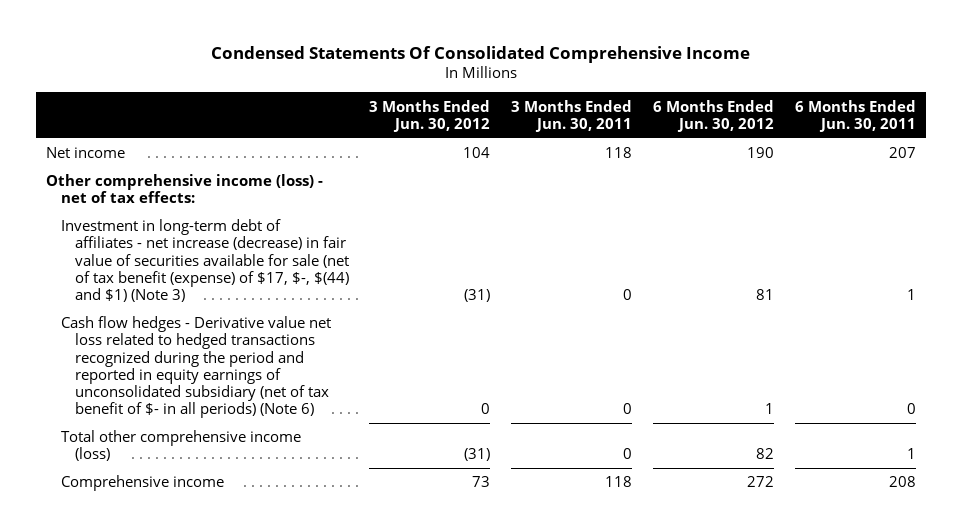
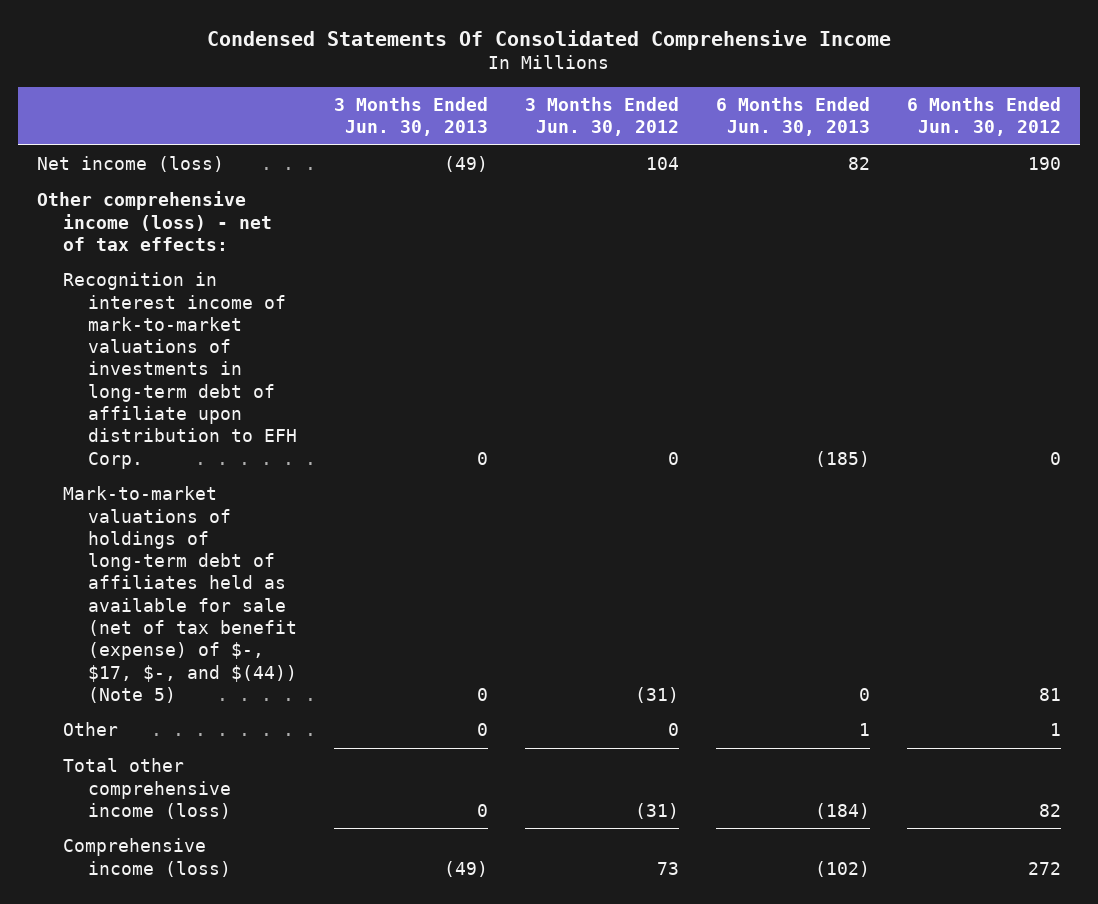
[511,99,633,132] 3 Months Ended Jun. 30, 2011 -> none
[794,99,916,132] 6 Months Ended Jun. 30, 2011 -> none
none -> [334,97,489,137] 3 Months Ended Jun. 30, 2013
none -> [716,97,871,137] 6 Months Ended Jun. 30, 2013
[46,147,126,159] Net income -> [36,156,224,173] Net income (loss)
none -> [62,272,298,469] Recognition in interest income of mark-to-market valuations of investments in long-term debt of affiliate upon distribution to EFH Corp.
[60,219,349,303] Investment in long-term debt of affiliates - net increase (decrease) in fair value of securities available for sale (net of tax benefit (expense) of $17, $-, $(44) and $1) (Note 3) -> [62,486,298,703] Mark-to-market valuations of holdings of long-term debt of affiliates held as available for sale (net of tax benefit (expense) of $-, $17, $-, and $(44)) (Note 5)
[60,316,331,419] Cash flow hedges - Derivative value net loss related to hedged transactions recognized during the period and reported in equity earnings of unconsolidated subsidiary (net of tax benefit of $- in all periods) (Note 6) -> [62,722,118,737] Other
[60,475,224,492] Comprehensive income -> [62,838,232,877] Comprehensive income (loss)

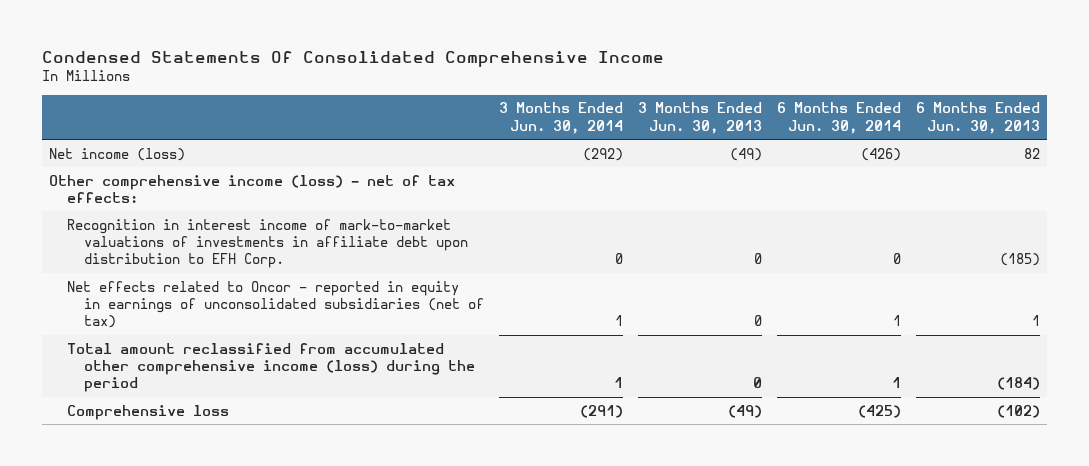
[525,97,680,137] 3 Months Ended Jun. 30, 2012 -> none
[907,97,1062,137] 6 Months Ended Jun. 30, 2012 -> none
none -> [499,102,624,134] 3 Months Ended Jun. 30, 2014
none -> [776,102,901,134] 6 Months Ended Jun. 30, 2014
[62,486,298,703] Mark-to-market valuations of holdings of long-term debt of affiliates held as available for sale (net of tax benefit (expense) of $-, $17, $-, and $(44)) (Note 5) -> none
[62,722,118,737] Other -> none
[62,272,298,469] Recognition in interest income of mark-to-market valuations of investments in long-term debt of affiliate upon distribution to EFH Corp. -> [66,218,469,269] Recognition in interest income of mark-to-market valuations of investments in affiliate debt upon distribution to EFH Corp.
none -> [66,280,485,329] Net effects related to Oncor - reported in equity in earnings of unconsolidated subsidiaries (net of tax)
[62,758,232,819] Total other comprehensive income (loss) -> [66,342,476,393] Total amount reclassified from accumulated other comprehensive income (loss) during the period
[62,838,232,877] Comprehensive income (loss) -> [66,404,229,420] Comprehensive loss

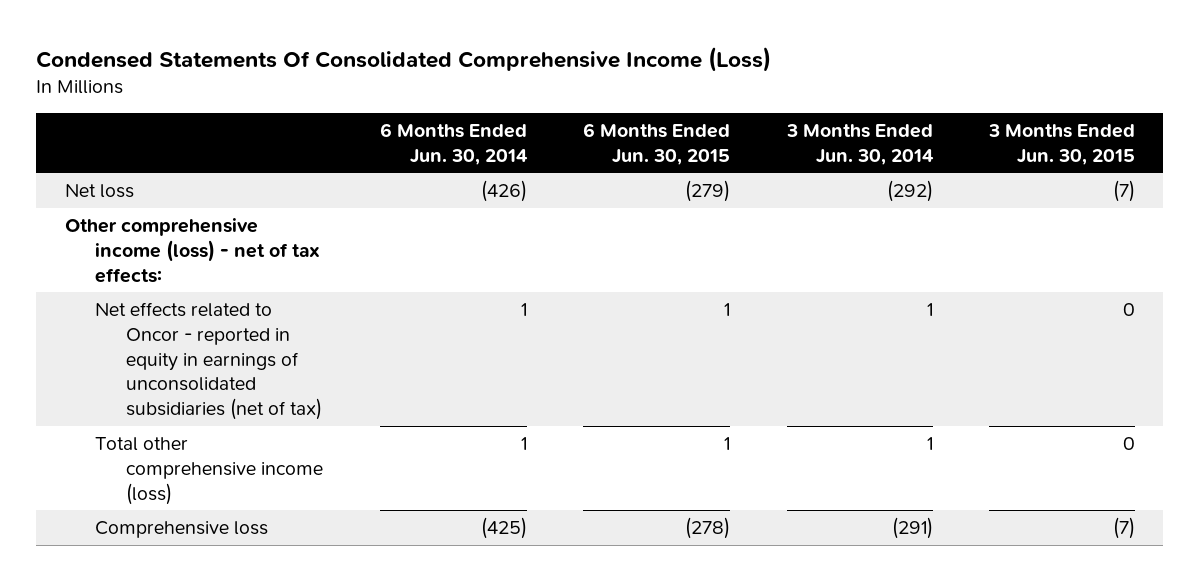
[41,50,664,67] Condensed Statements Of Consolidated Comprehensive Income -> [36,46,772,72] Condensed Statements Of Consolidated Comprehensive Income (Loss)
[638,102,763,134] 3 Months Ended Jun. 30, 2013 -> none
[915,102,1040,134] 6 Months Ended Jun. 30, 2013 -> none
none -> [583,122,731,165] 6 Months Ended Jun. 30, 2015
none -> [988,123,1136,165] 3 Months Ended Jun. 30, 2015
[49,147,186,161] Net income (loss) -> [64,184,134,199] Net loss
[66,218,469,269] Recognition in interest income of mark-to-market valuations of investments in affiliate debt upon distribution to EFH Corp. -> none
[66,342,476,393] Total amount reclassified from accumulated other comprehensive income (loss) during the period -> [95,437,324,505] Total other comprehensive income (loss)

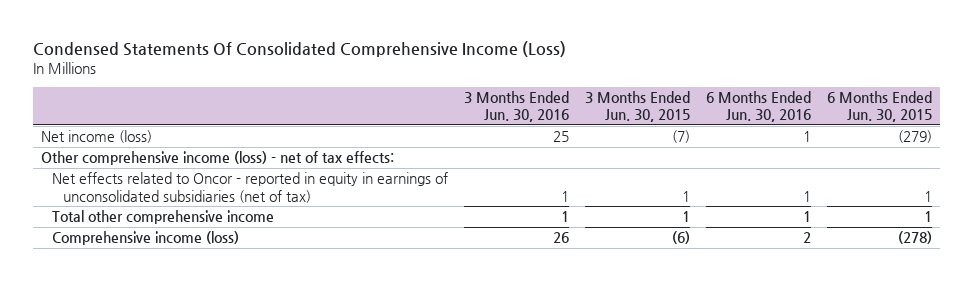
[379,122,528,165] 6 Months Ended Jun. 30, 2014 -> none
[785,123,934,165] 3 Months Ended Jun. 30, 2014 -> none
none -> [463,91,569,123] 3 Months Ended Jun. 30, 2016
none -> [705,91,811,123] 6 Months Ended Jun. 30, 2016
[64,184,134,199] Net loss -> [41,130,153,144] Net income (loss)
[1123,303,1136,317] 0 -> [681,190,690,202] 1
[95,437,324,505] Total other comprehensive income (loss) -> [51,210,274,225] Total other comprehensive income
[1123,437,1136,451] 0 -> [681,211,690,223] 1
[95,521,269,539] Comprehensive loss -> [51,231,239,246] Comprehensive income (loss)
[1113,517,1136,540] (7) -> [671,231,690,245] (6)

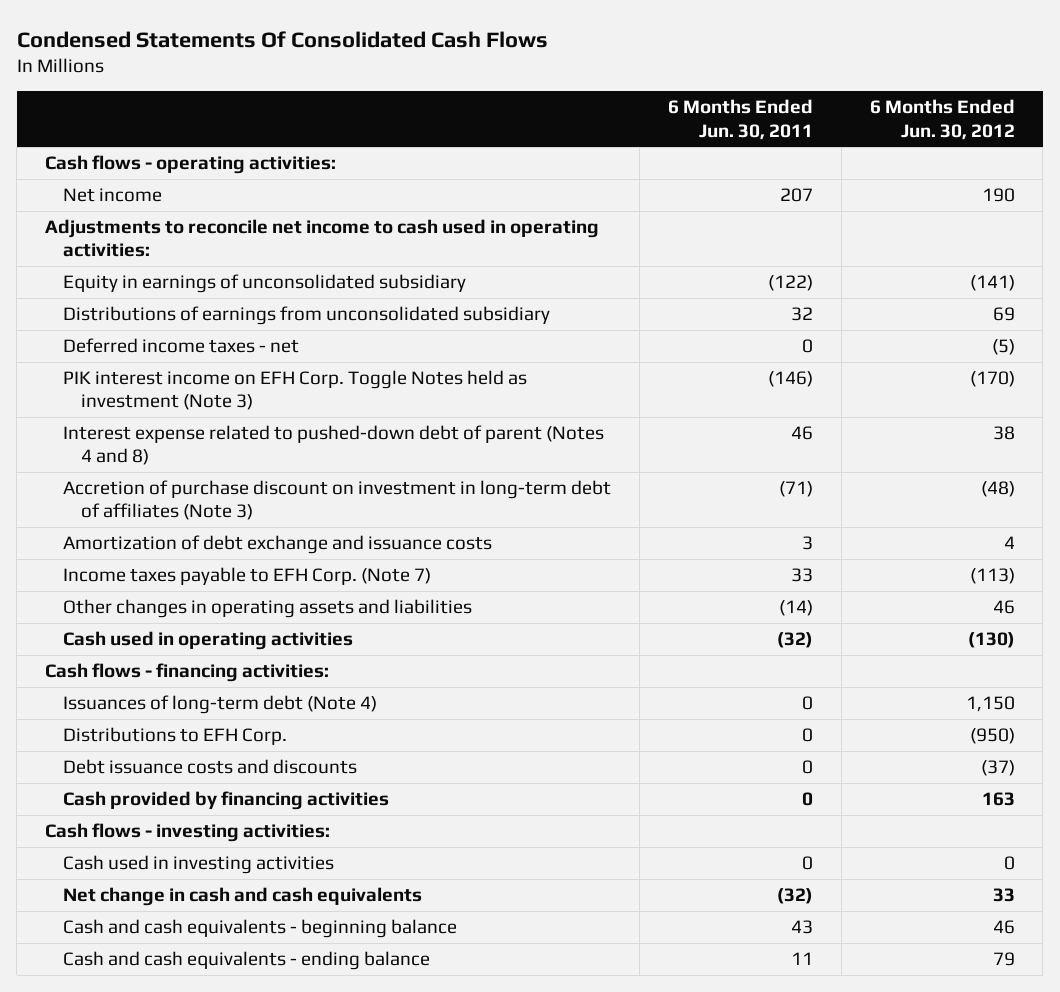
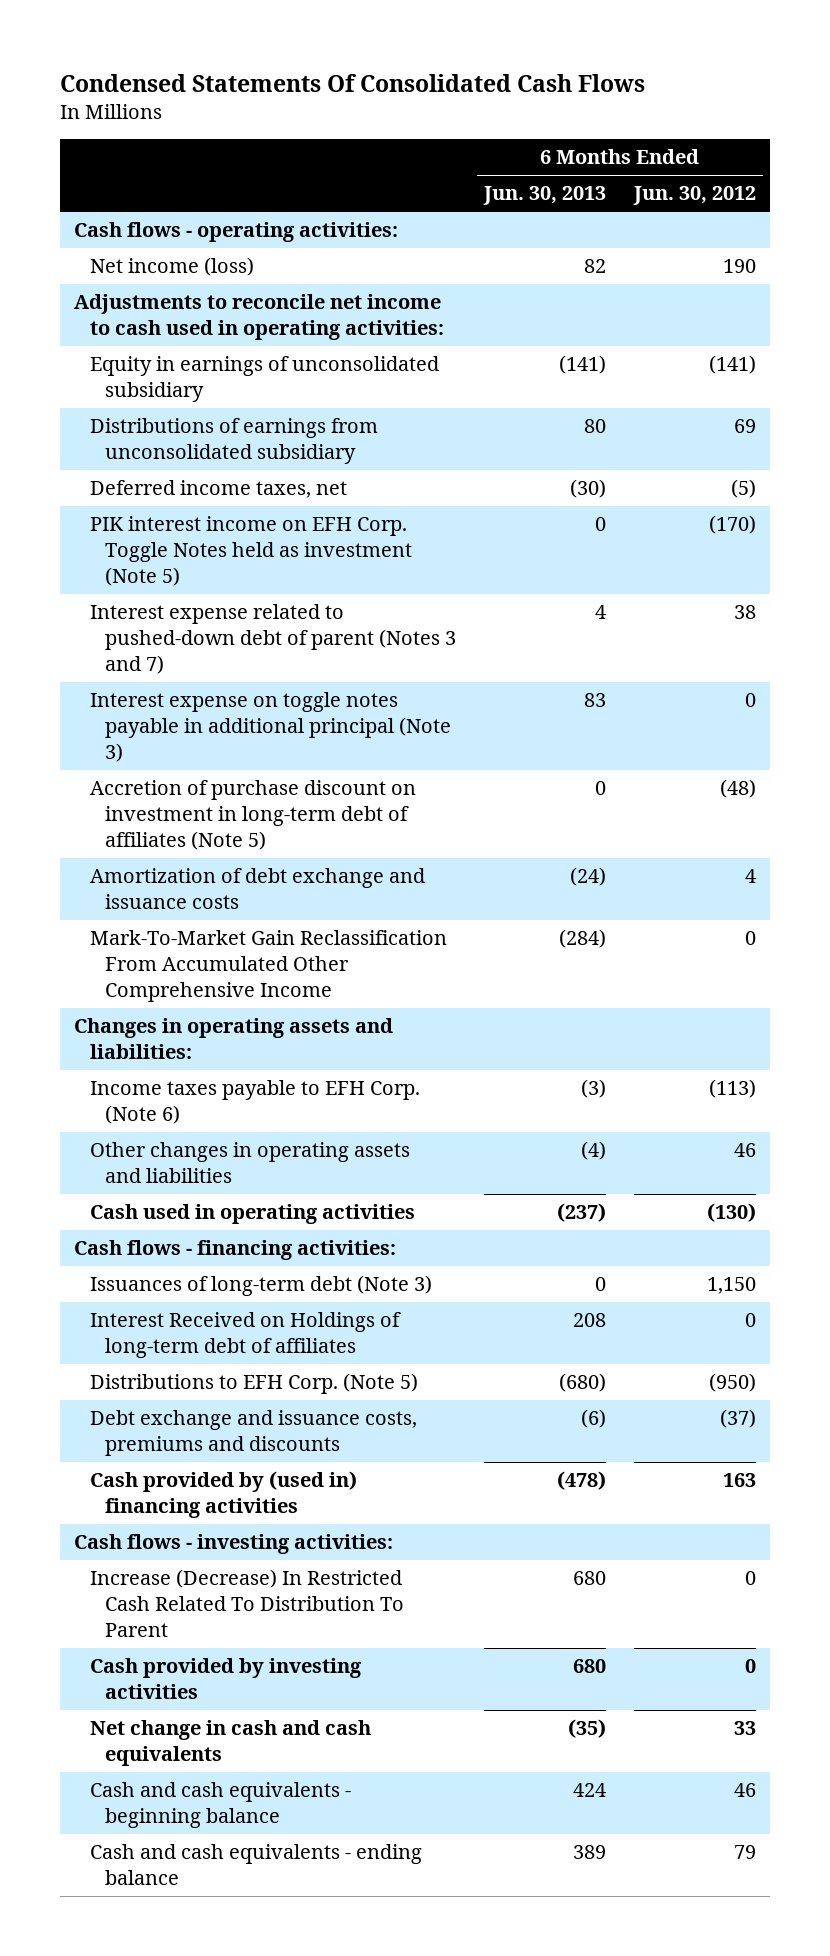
[667,99,813,140] 6 Months Ended Jun. 30, 2011 -> none
none -> [483,186,607,206] Jun. 30, 2013
[63,187,163,202] Net income -> [89,257,254,277] Net income (loss)
[63,337,300,353] Deferred income taxes - net -> [89,480,347,499] Deferred income taxes, net
[63,369,528,411] PIK interest income on EFH Corp. Toggle Notes held as investment (Note 3) -> [89,516,413,587] PIK interest income on EFH Corp. Toggle Notes held as investment (Note 5)
[63,424,605,466] Interest expense related to pushed-down debt of parent (Notes 4 and 8) -> [89,604,457,675] Interest expense related to pushed-down debt of parent (Notes 3 and 7)
none -> [89,692,452,763] Interest expense on toggle notes payable in additional principal (Note 3)
[63,479,612,521] Accretion of purchase discount on investment in long-term debt of affiliates (Note 3) -> [89,780,416,851] Accretion of purchase discount on investment in long-term debt of affiliates (Note 5)
none -> [89,930,447,1003] Mark-To-Market Gain Reclassification From Accumulated Other Comprehensive Income
none -> [74,1018,394,1060] Changes in operating assets and liabilities:
[63,566,432,585] Income taxes payable to EFH Corp. (Note 7) -> [89,1080,420,1125] Income taxes payable to EFH Corp. (Note 6)
[63,694,378,714] Issuances of long-term debt (Note 4) -> [89,1275,432,1297] Issuances of long-term debt (Note 3)
none -> [89,1312,401,1359] Interest Received on Holdings of long-term debt of affiliates
[63,726,288,745] Distributions to EFH Corp. -> [89,1373,418,1395] Distributions to EFH Corp. (Note 5)
[63,758,358,774] Debt issuance costs and discounts -> [89,1410,417,1457] Debt exchange and issuance costs, premiums and discounts
[63,790,390,810] Cash provided by financing activities -> [89,1471,357,1519] Cash provided by (used in) financing activities
none -> [89,1569,405,1638] Increase (Decrease) In Restricted Cash Related To Distribution To Parent
[63,854,335,874] Cash used in investing activities -> [89,1658,362,1700] Cash provided by investing activities

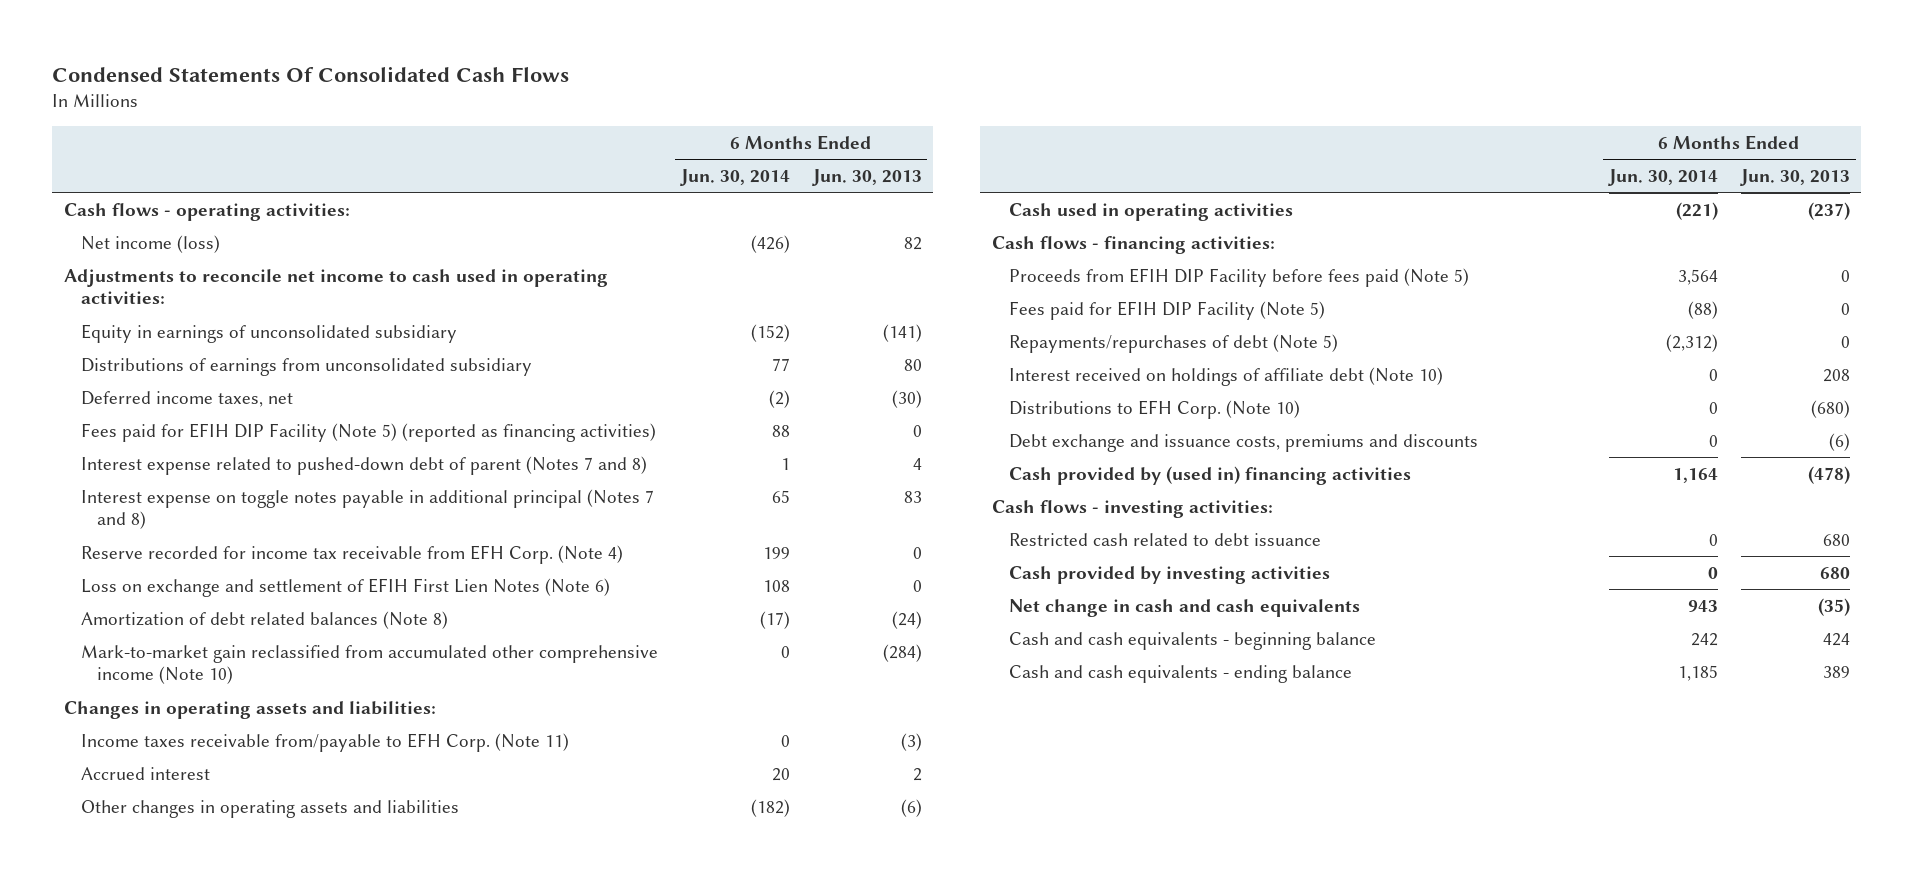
[632,186,756,206] Jun. 30, 2012 -> none
none -> [679,168,790,186] Jun. 30, 2014
[89,516,413,587] PIK interest income on EFH Corp. Toggle Notes held as investment (Note 5) -> none
[89,780,416,851] Accretion of purchase discount on investment in long-term debt of affiliates (Note 5) -> none
none -> [80,422,656,442] Fees paid for EFIH DIP Facility (Note 5) (reported as financing activities)
[89,604,457,675] Interest expense related to pushed-down debt of parent (Notes 3 and 7) -> [80,455,647,475] Interest expense related to pushed-down debt of parent (Notes 7 and 8)
[89,692,452,763] Interest expense on toggle notes payable in additional principal (Note 3) -> [80,488,654,530] Interest expense on toggle notes payable in additional principal (Notes 7 and 8)
none -> [80,544,623,564] Reserve recorded for income tax receivable from EFH Corp. (Note 4)
none -> [80,577,610,597] Loss on exchange and settlement of EFIH First Lien Notes (Note 6)
[89,868,425,910] Amortization of debt exchange and issuance costs -> [80,610,448,629] Amortization of debt related balances (Note 8)
[89,930,447,1003] Mark-To-Market Gain Reclassification From Accumulated Other Comprehensive Income -> [80,644,658,685] Mark-to-market gain reclassified from accumulated other comprehensive income (Note 10)
[89,1080,420,1125] Income taxes payable to EFH Corp. (Note 6) -> [80,732,569,752] Income taxes receivable from/payable to EFH Corp. (Note 11)
none -> [80,766,210,780] Accrued interest
[581,1141,607,1161] (4) -> [900,798,922,817] (6)
[89,1275,432,1297] Issuances of long-term debt (Note 3) -> none
none -> [1008,267,1469,287] Proceeds from EFIH DIP Facility before fees paid (Note 5)
none -> [1008,300,1325,320] Fees paid for EFIH DIP Facility (Note 5)
none -> [1008,333,1338,353] Repayments/repurchases of debt (Note 5)
[89,1312,401,1359] Interest Received on Holdings of long-term debt of affiliates -> [1008,366,1443,386] Interest received on holdings of affiliate debt (Note 10)
[89,1373,418,1395] Distributions to EFH Corp. (Note 5) -> [1008,399,1300,419] Distributions to EFH Corp. (Note 10)
[89,1569,405,1638] Increase (Decrease) In Restricted Cash Related To Distribution To Parent -> none
none -> [1008,532,1321,546] Restricted cash related to debt issuance

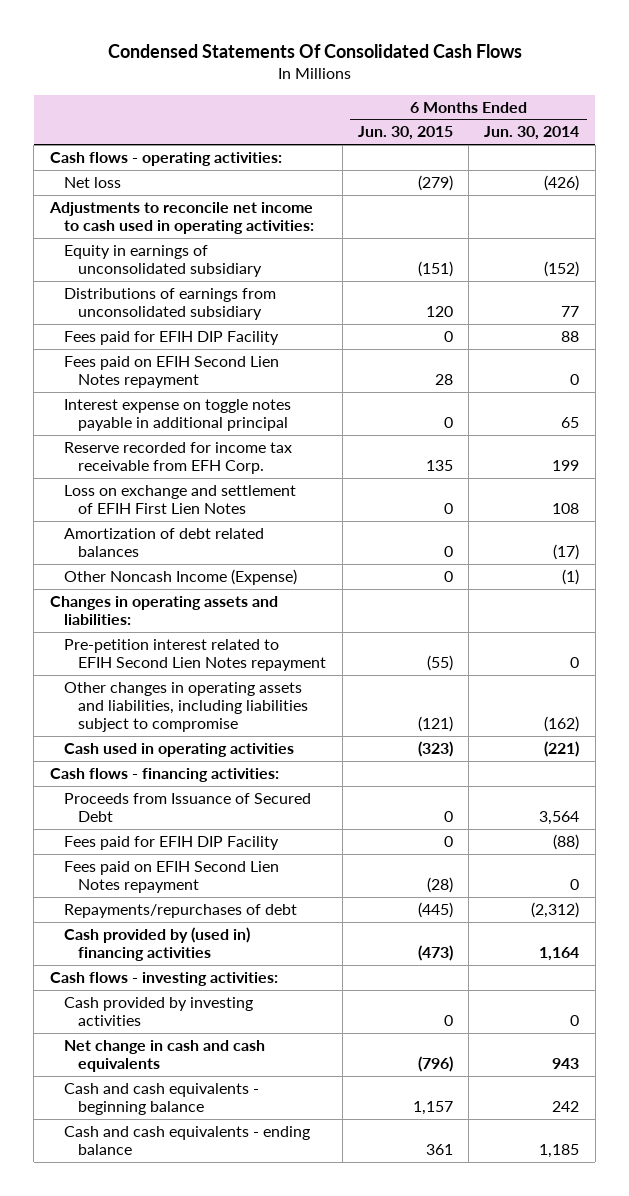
[811,168,922,186] Jun. 30, 2013 -> none
none -> [357,126,453,141] Jun. 30, 2015
[80,234,220,253] Net income (loss) -> [64,176,122,188] Net loss
[80,390,293,407] Deferred income taxes, net -> none
[80,455,647,475] Interest expense related to pushed-down debt of parent (Notes 7 and 8) -> none
[80,644,658,685] Mark-to-market gain reclassified from accumulated other comprehensive income (Note 10) -> none
[80,422,656,442] Fees paid for EFIH DIP Facility (Note 5) (reported as financing activities) -> [64,330,280,345] Fees paid for EFIH DIP Facility
none -> [64,355,280,388] Fees paid on EFIH Second Lien Notes repayment
[80,488,654,530] Interest expense on toggle notes payable in additional principal (Notes 7 and 8) -> [64,398,292,431] Interest expense on toggle notes payable in additional principal
[80,544,623,564] Reserve recorded for income tax receivable from EFH Corp. (Note 4) -> [64,441,293,474] Reserve recorded for income tax receivable from EFH Corp.
[80,577,610,597] Loss on exchange and settlement of EFIH First Lien Notes (Note 6) -> [64,484,297,514] Loss on exchange and settlement of EFIH First Lien Notes
[80,610,448,629] Amortization of debt related balances (Note 8) -> [64,527,265,557] Amortization of debt related balances
none -> [64,568,298,585] Other Noncash Income (Expense)
[80,732,569,752] Income taxes receivable from/payable to EFH Corp. (Note 11) -> none
[80,766,210,780] Accrued interest -> none
none -> [64,638,327,671] Pre-petition interest related to EFIH Second Lien Notes repayment
[80,799,459,818] Other changes in operating assets and liabilities -> [64,681,309,732] Other changes in operating assets and liabilities, including liabilities subject to compromise
[750,798,790,817] (182) -> [544,715,580,732] (162)
[1008,366,1443,386] Interest received on holdings of affiliate debt (Note 10) -> none
[1008,399,1300,419] Distributions to EFH Corp. (Note 10) -> none
[1008,433,1478,452] Debt exchange and issuance costs, premiums and discounts -> none
[1008,267,1469,287] Proceeds from EFIH DIP Facility before fees paid (Note 5) -> [64,792,312,822] Proceeds from Issuance of Secured Debt
[1008,300,1325,320] Fees paid for EFIH DIP Facility (Note 5) -> [64,835,280,850] Fees paid for EFIH DIP Facility
none -> [64,860,280,893] Fees paid on EFIH Second Lien Notes repayment
[1008,333,1338,353] Repayments/repurchases of debt (Note 5) -> [64,903,298,918] Repayments/repurchases of debt
[1008,532,1321,546] Restricted cash related to debt issuance -> none

